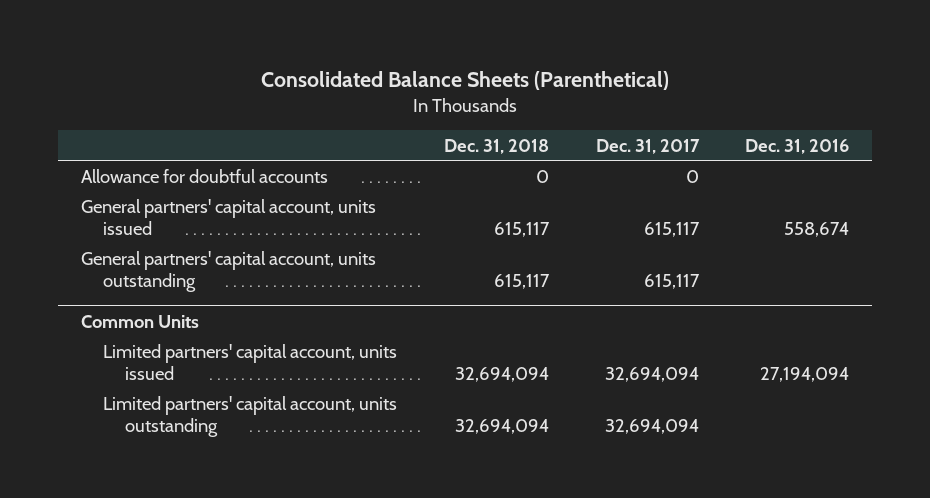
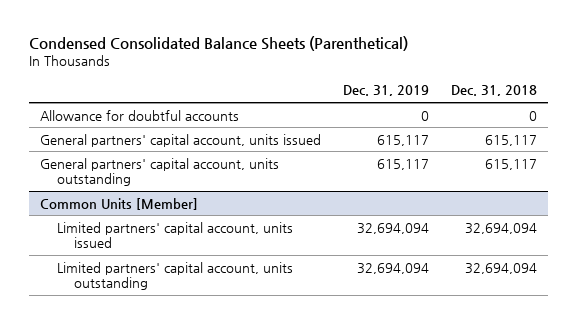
[261,70,670,90] Consolidated Balance Sheets (Parenthetical) -> [28,36,408,52] Condensed Consolidated Balance Sheets (Parenthetical)
[595,138,700,154] Dec. 31, 2017 -> none
[745,138,850,154] Dec. 31, 2016 -> none
none -> [342,85,429,97] Dec. 31, 2019
[81,314,200,328] Common Units -> [39,197,198,210] Common Units [Member]

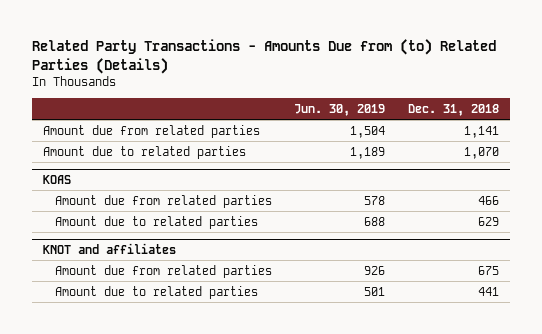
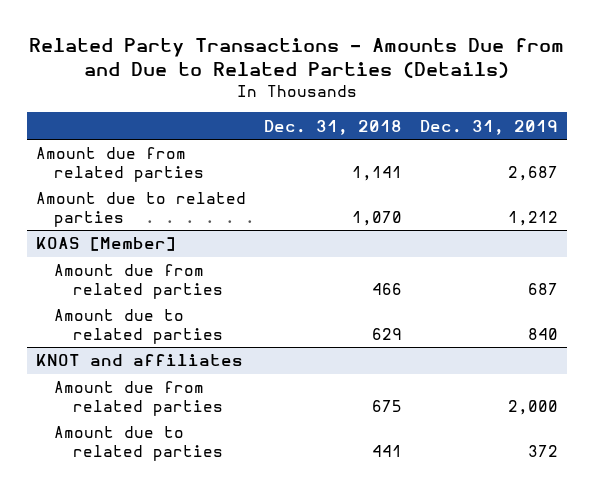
[32,38,497,74] Related Party Transactions - Amounts Due from (to) Related Parties (Details) -> [29,37,565,78] Related Party Transactions - Amounts Due from and Due to Related Parties (Details)
[294,104,386,117] Jun. 30, 2019 -> none
none -> [419,119,558,135] Dec. 31, 2019
[43,174,72,184] KOAS -> [36,237,177,252] KOAS [Member]

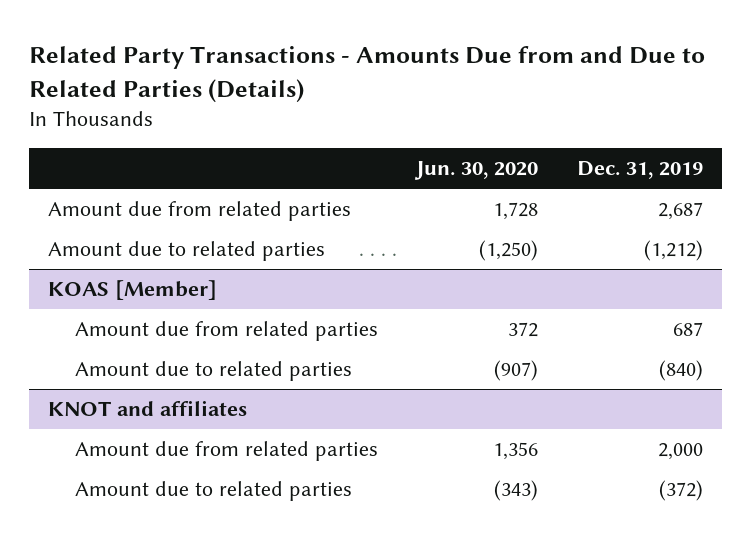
[264,119,403,135] Dec. 31, 2018 -> none
none -> [414,160,539,180] Jun. 30, 2020
[507,210,558,226] 1,212 -> [643,240,703,262] (1,212)
[527,327,558,340] 840 -> [658,360,703,382] (840)
[527,444,558,457] 372 -> [658,480,703,502] (372)

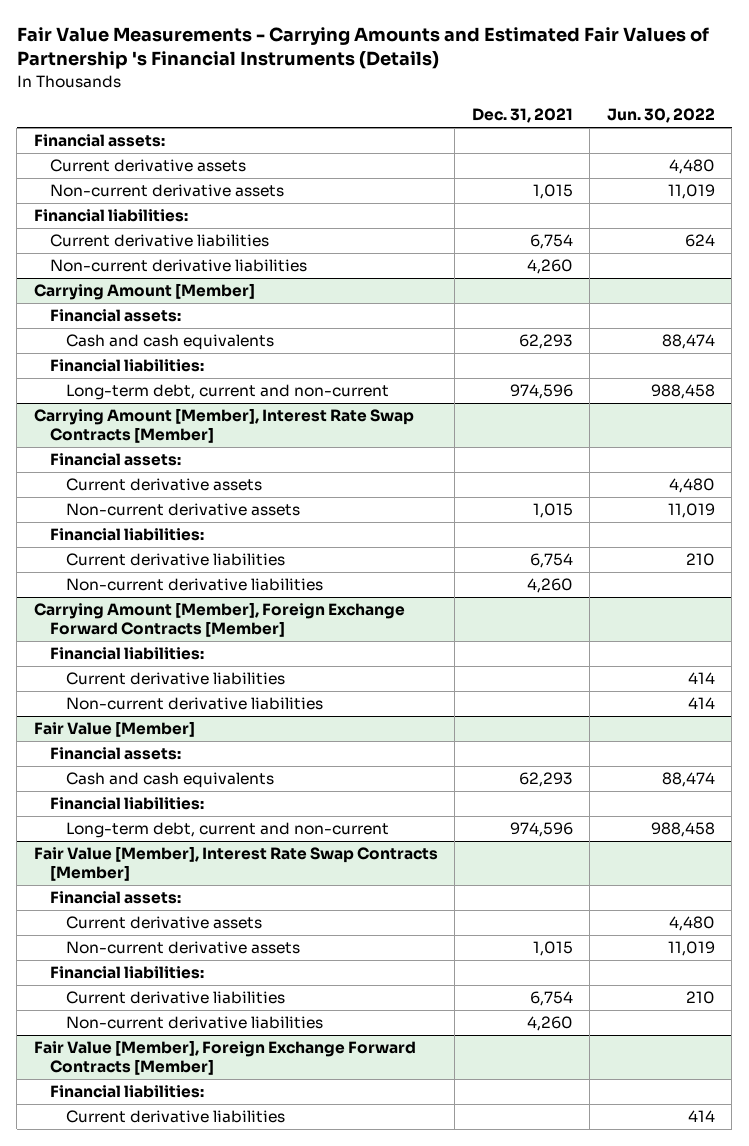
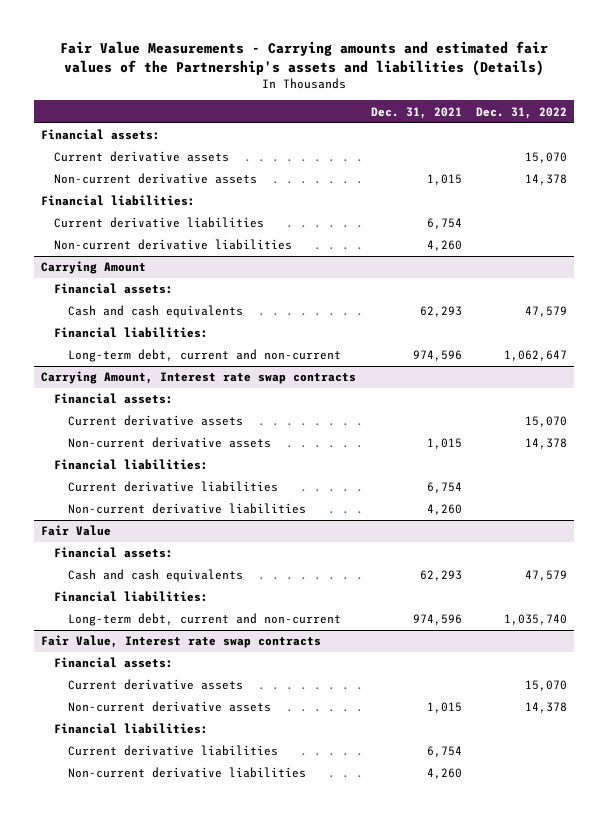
[16,27,709,70] Fair Value Measurements - Carrying Amounts and Estimated Fair Values of Partnership 's Financial Instruments (Details) -> [60,41,549,76] Fair Value Measurements - Carrying amounts and estimated fair values of the Partnership's assets and liabilities (Details)
[606,108,715,124] Jun. 30, 2022 -> none
none -> [475,106,567,119] Dec. 31, 2022
[33,283,255,301] Carrying Amount [Member] -> [41,261,147,275] Carrying Amount
[33,408,414,444] Carrying Amount [Member], Interest Rate Swap Contracts [Member] -> [41,371,357,385] Carrying Amount, Interest rate swap contracts
[33,602,405,638] Carrying Amount [Member], Foreign Exchange Forward Contracts [Member] -> none
[49,647,204,661] Financial liabilities: -> none
[66,672,286,686] Current derivative liabilities -> none
[66,697,324,711] Non-current derivative liabilities -> none
[33,721,195,738] Fair Value [Member] -> [41,525,112,537] Fair Value
[33,846,438,882] Fair Value [Member], Interest Rate Swap Contracts [Member] -> [41,635,322,649] Fair Value, Interest rate swap contracts
[33,1040,416,1076] Fair Value [Member], Foreign Exchange Forward Contracts [Member] -> none
[49,1085,204,1099] Financial liabilities: -> none
[66,1110,286,1124] Current derivative liabilities -> none

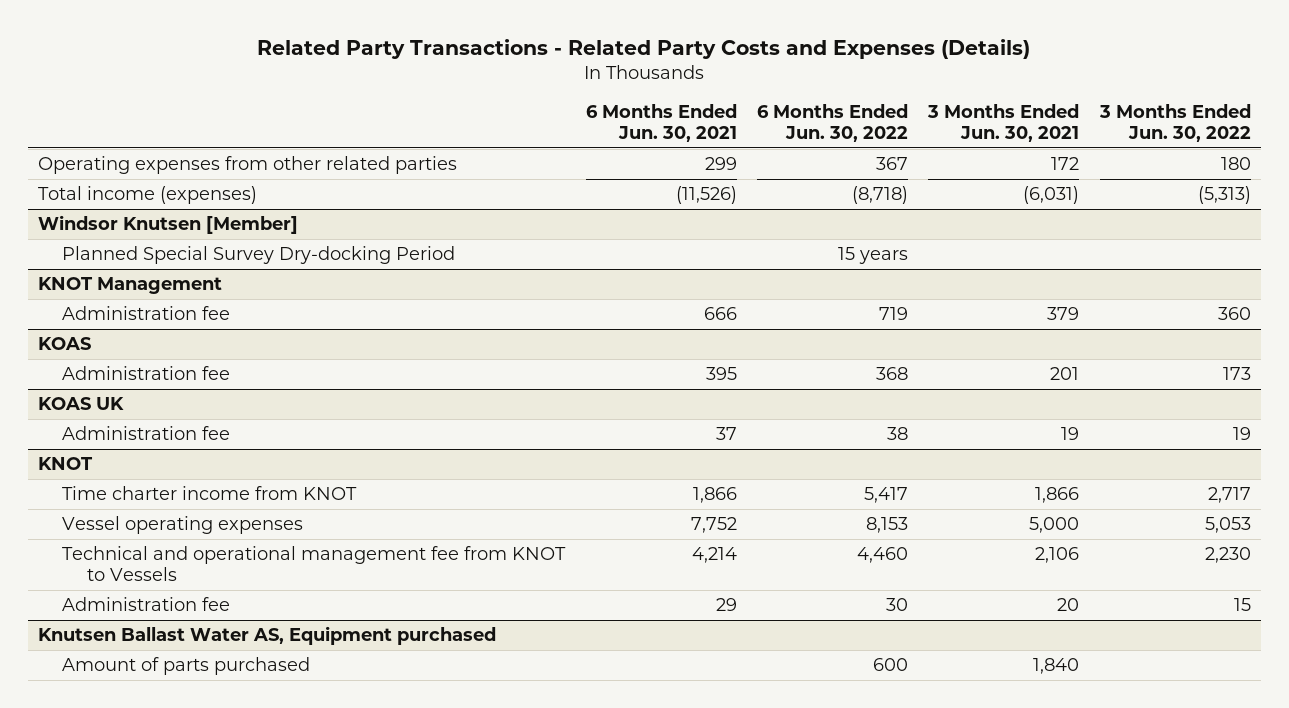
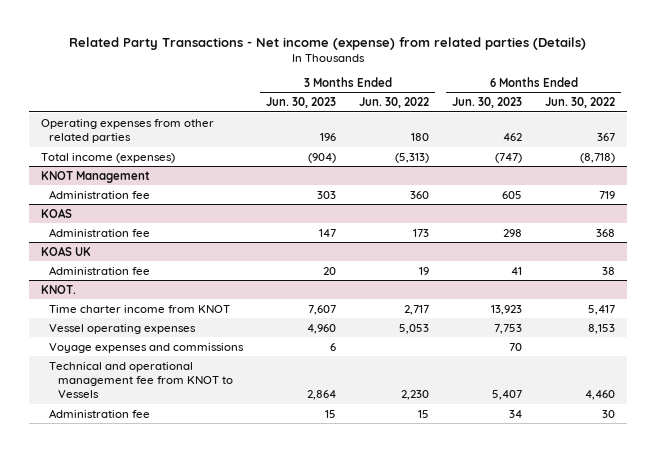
[257,39,1031,60] Related Party Transactions - Related Party Costs and Expenses (Details) -> [68,36,586,50] Related Party Transactions - Net income (expense) from related parties (Details)
[585,104,737,143] 6 Months Ended Jun. 30, 2021 -> none
[927,104,1080,143] 3 Months Ended Jun. 30, 2021 -> none
none -> [266,97,337,109] Jun. 30, 2023
none -> [452,97,523,109] Jun. 30, 2023
[37,215,298,235] Windsor Knutsen [Member] -> none
[62,246,456,265] Planned Special Survey Dry-docking Period -> none
[37,457,93,471] KNOT -> [40,284,76,294] KNOT.
none -> [49,342,245,353] Voyage expenses and commissions
[37,626,496,646] Knutsen Ballast Water AS, Equipment purchased -> none
[62,657,311,676] Amount of parts purchased -> none

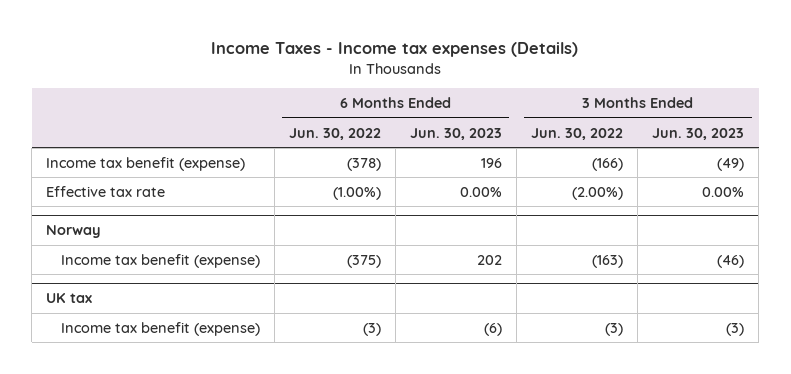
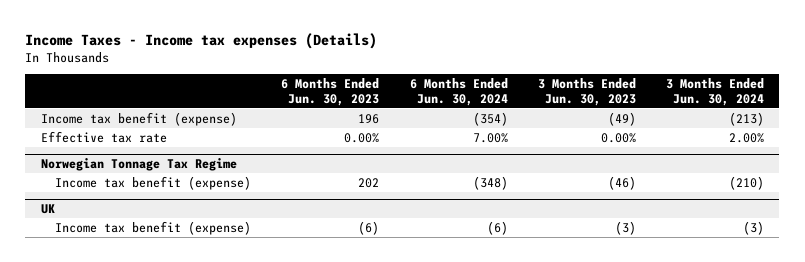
[288,127,381,140] Jun. 30, 2022 -> none
[531,127,624,140] Jun. 30, 2022 -> none
none -> [409,77,508,106] 6 Months Ended Jun. 30, 2024
none -> [666,77,765,106] 3 Months Ended Jun. 30, 2024
[46,225,102,239] Norway -> none
none -> [40,158,237,172] Norwegian Tonnage Tax Regime
[46,293,93,304] UK tax -> [40,204,55,215] UK

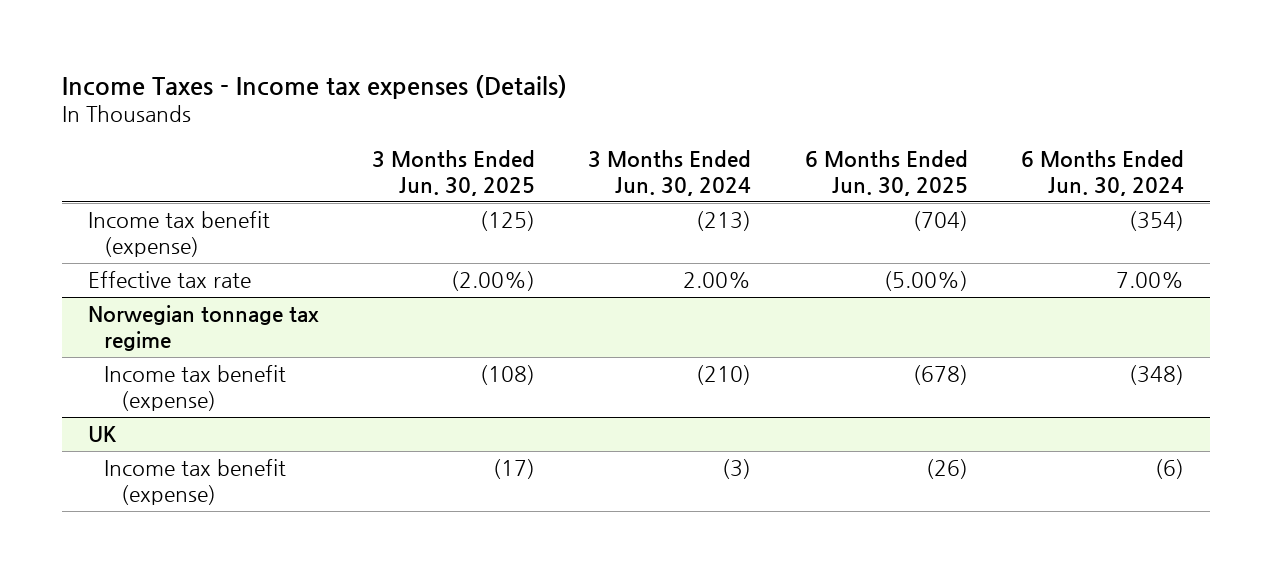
[281,77,380,106] 6 Months Ended Jun. 30, 2023 -> none
[537,77,636,106] 3 Months Ended Jun. 30, 2023 -> none
none -> [372,150,536,197] 3 Months Ended Jun. 30, 2025
none -> [804,150,968,197] 6 Months Ended Jun. 30, 2025
[40,158,237,172] Norwegian Tonnage Tax Regime -> [88,304,320,352] Norwegian tonnage tax regime

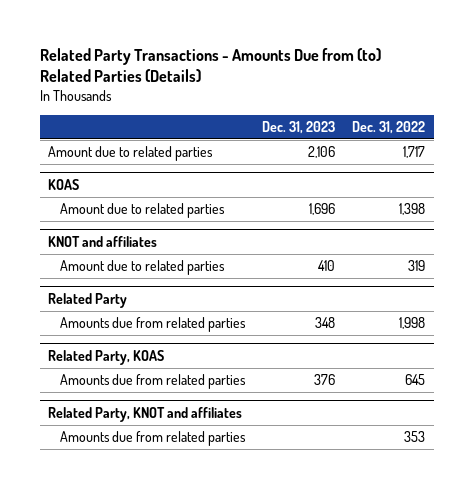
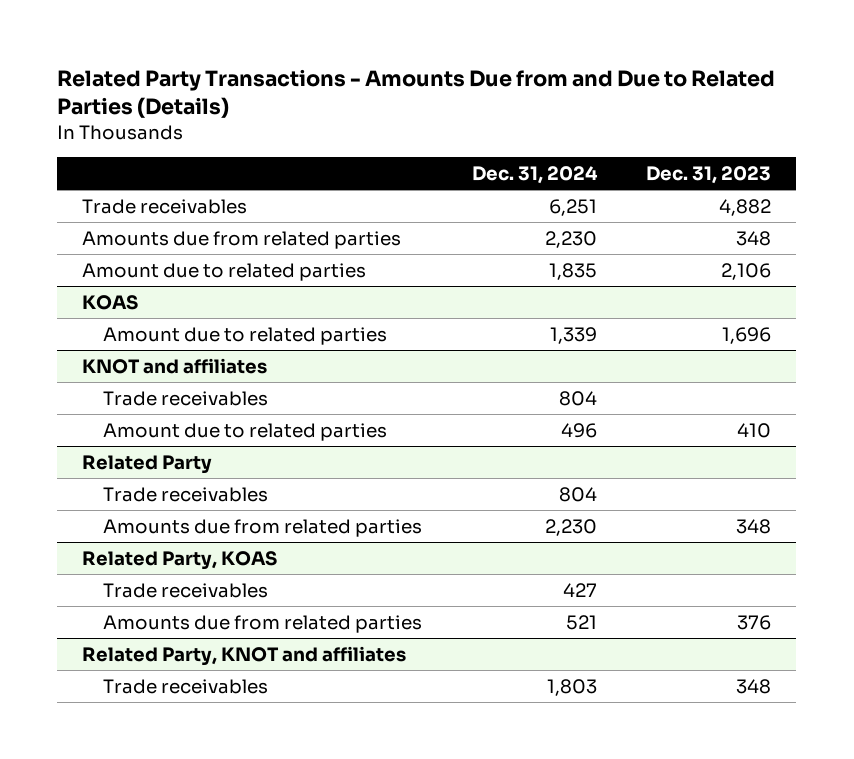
[39,47,381,83] Related Party Transactions - Amounts Due from (to) Related Parties (Details) -> [57,68,776,119] Related Party Transactions - Amounts Due from and Due to Related Parties (Details)
[352,120,426,134] Dec. 31, 2022 -> none
none -> [471,165,598,184] Dec. 31, 2024
none -> [82,198,248,214] Trade receivables
none -> [82,230,402,249] Amounts due from related parties
none -> [102,390,268,406] Trade receivables
none -> [102,486,268,502] Trade receivables
none -> [102,582,268,598] Trade receivables
[60,431,247,447] Amounts due from related parties -> none
none -> [102,678,268,694] Trade receivables

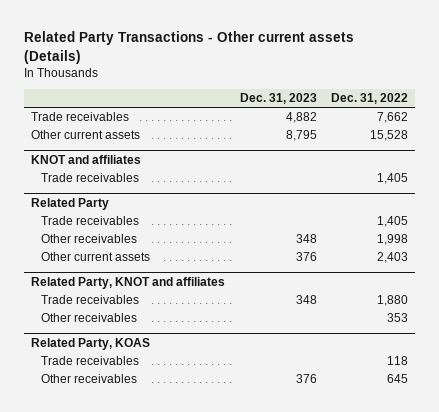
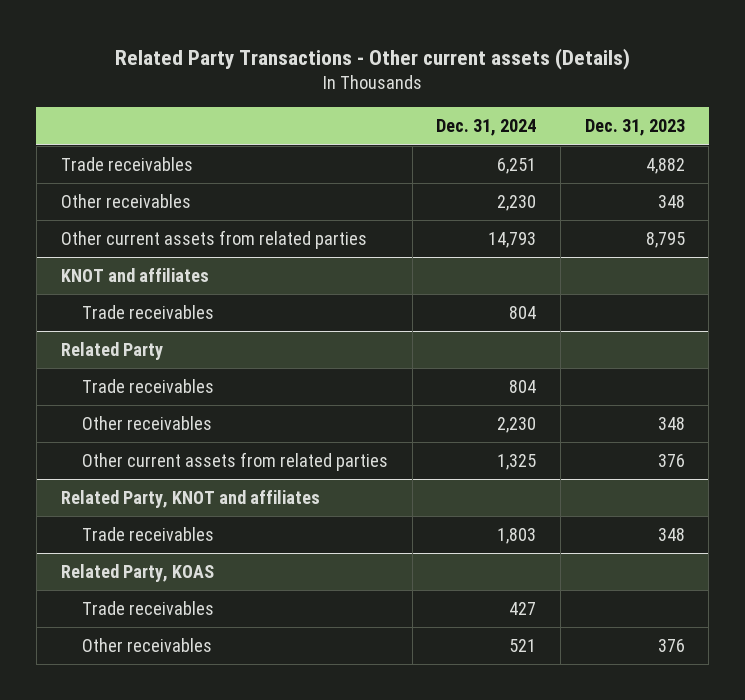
[330,92,408,104] Dec. 31, 2022 -> none
none -> [436,119,537,137] Dec. 31, 2024
none -> [60,194,191,209] Other receivables
[31,130,141,140] Other current assets -> [60,230,367,250] Other current assets from related parties
[40,252,150,262] Other current assets -> [81,452,388,472] Other current assets from related parties
[40,313,137,323] Other receivables -> none

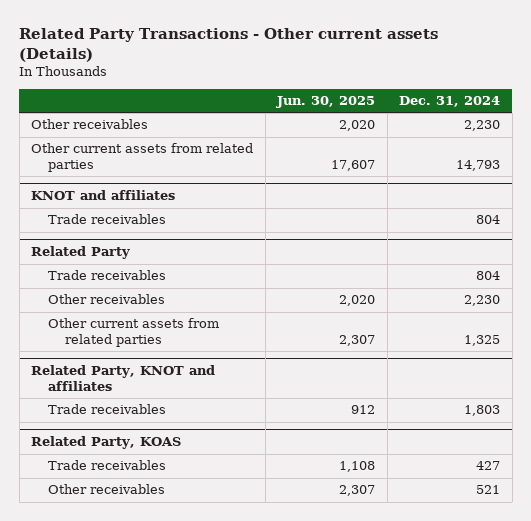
[584,119,685,137] Dec. 31, 2023 -> none
none -> [276,96,376,109] Jun. 30, 2025
[60,157,193,172] Trade receivables -> none

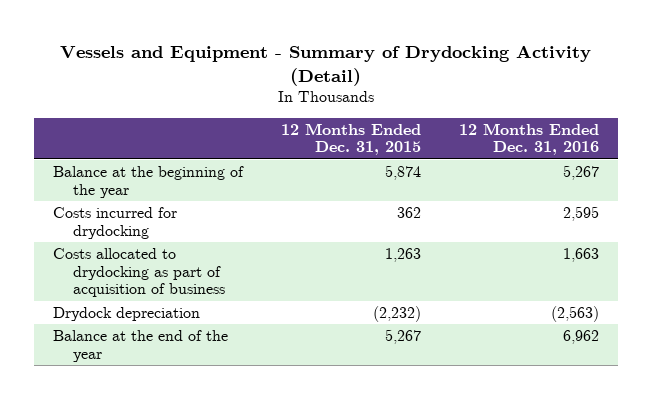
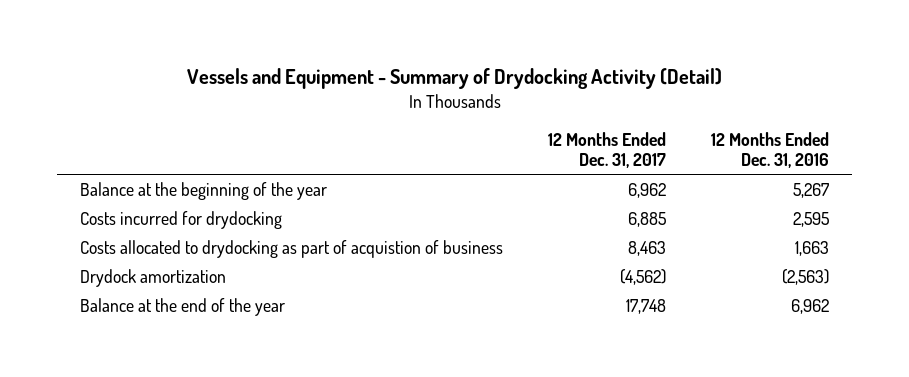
[281,122,422,156] 12 Months Ended Dec. 31, 2015 -> none
none -> [548,132,667,169] 12 Months Ended Dec. 31, 2017
[53,247,226,298] Costs allocated to drydocking as part of acquisition of business -> [79,239,503,258] Costs allocated to drydocking as part of acquistion of business
[53,306,201,321] Drydock depreciation -> [79,268,226,287] Drydock amortization

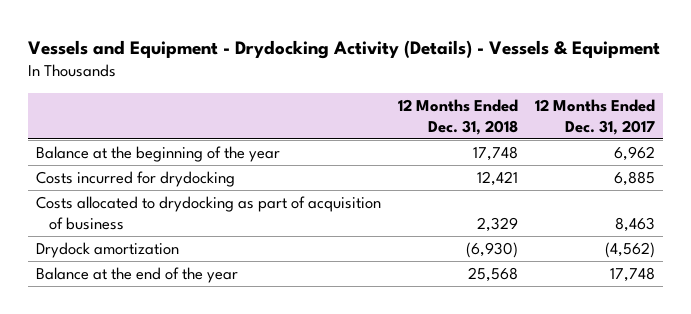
[186,68,722,90] Vessels and Equipment - Summary of Drydocking Activity (Detail) -> [28,39,661,59] Vessels and Equipment - Drydocking Activity (Details) - Vessels & Equipment
[711,132,830,169] 12 Months Ended Dec. 31, 2016 -> none
none -> [398,99,519,135] 12 Months Ended Dec. 31, 2018
[79,239,503,258] Costs allocated to drydocking as part of acquistion of business -> [36,196,382,230] Costs allocated to drydocking as part of acquisition of business

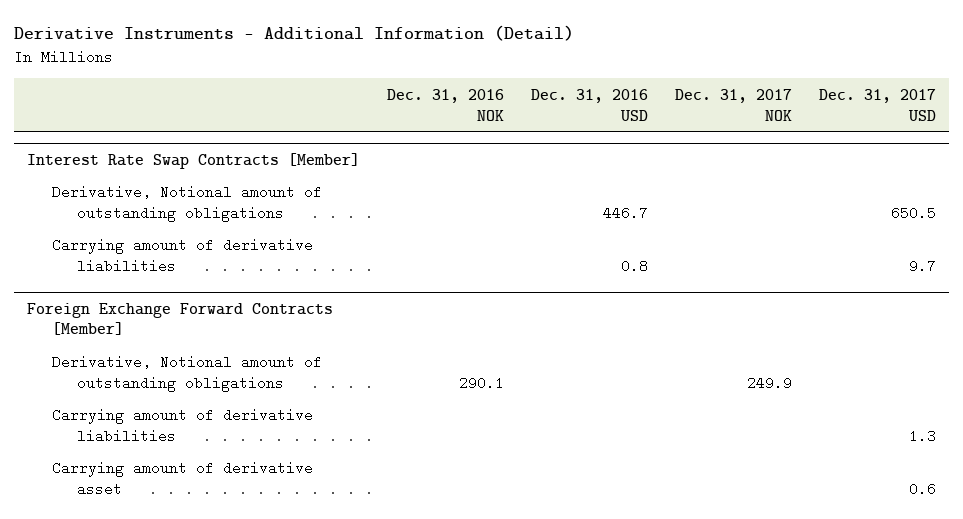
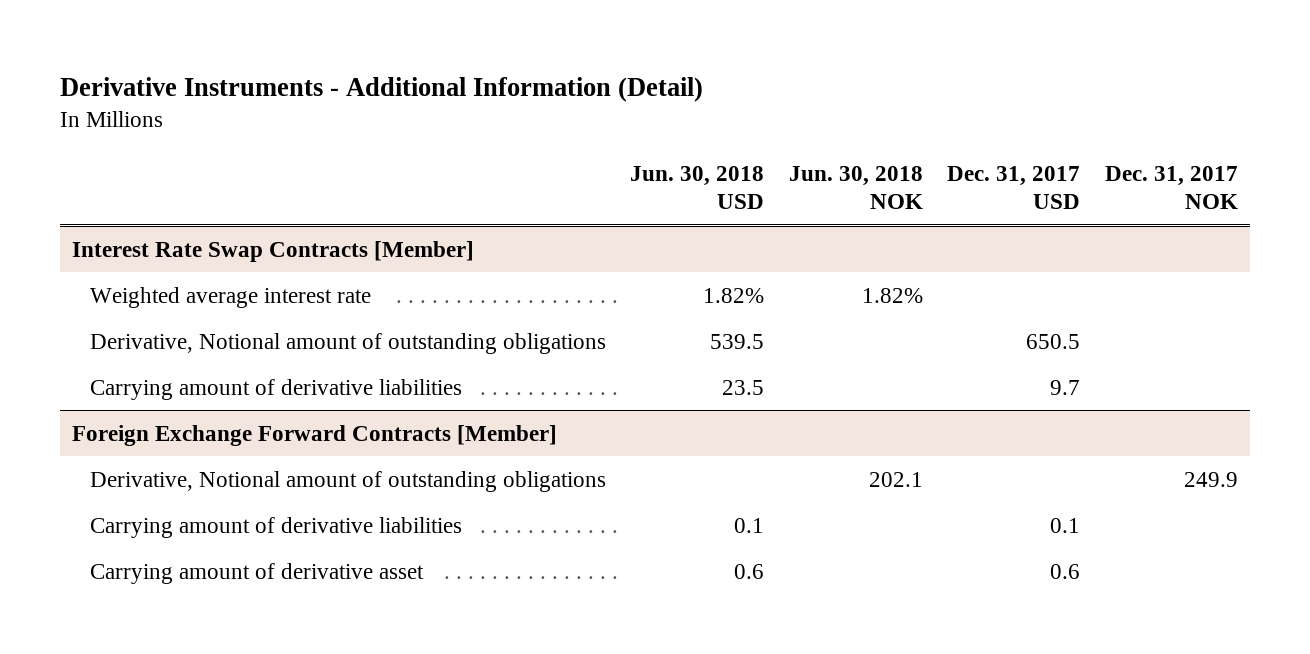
[387,88,505,121] Dec. 31, 2016 NOK -> none
[531,88,649,121] Dec. 31, 2016 USD -> none
none -> [630,165,765,210] Jun. 30, 2018 USD
none -> [788,165,923,210] Jun. 30, 2018 NOK
none -> [89,286,371,308] Weighted average interest rate
[908,429,936,444] 1.3 -> [1050,517,1081,533] 0.1

